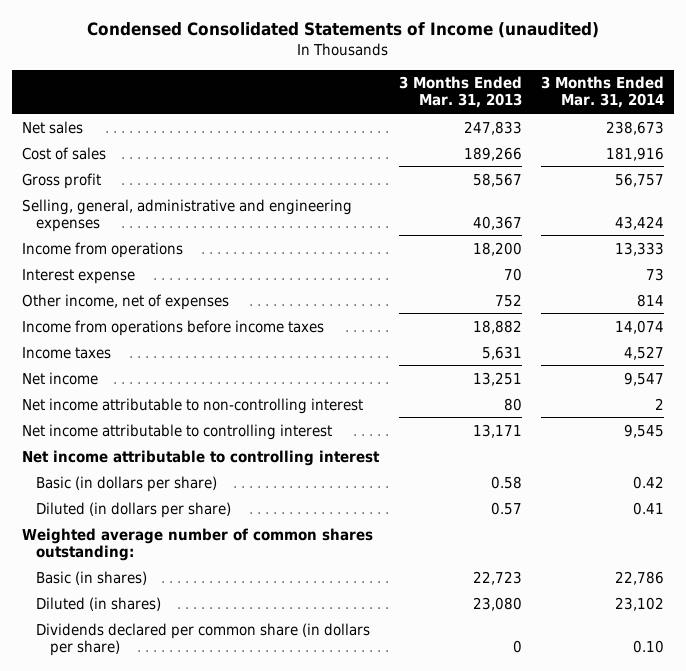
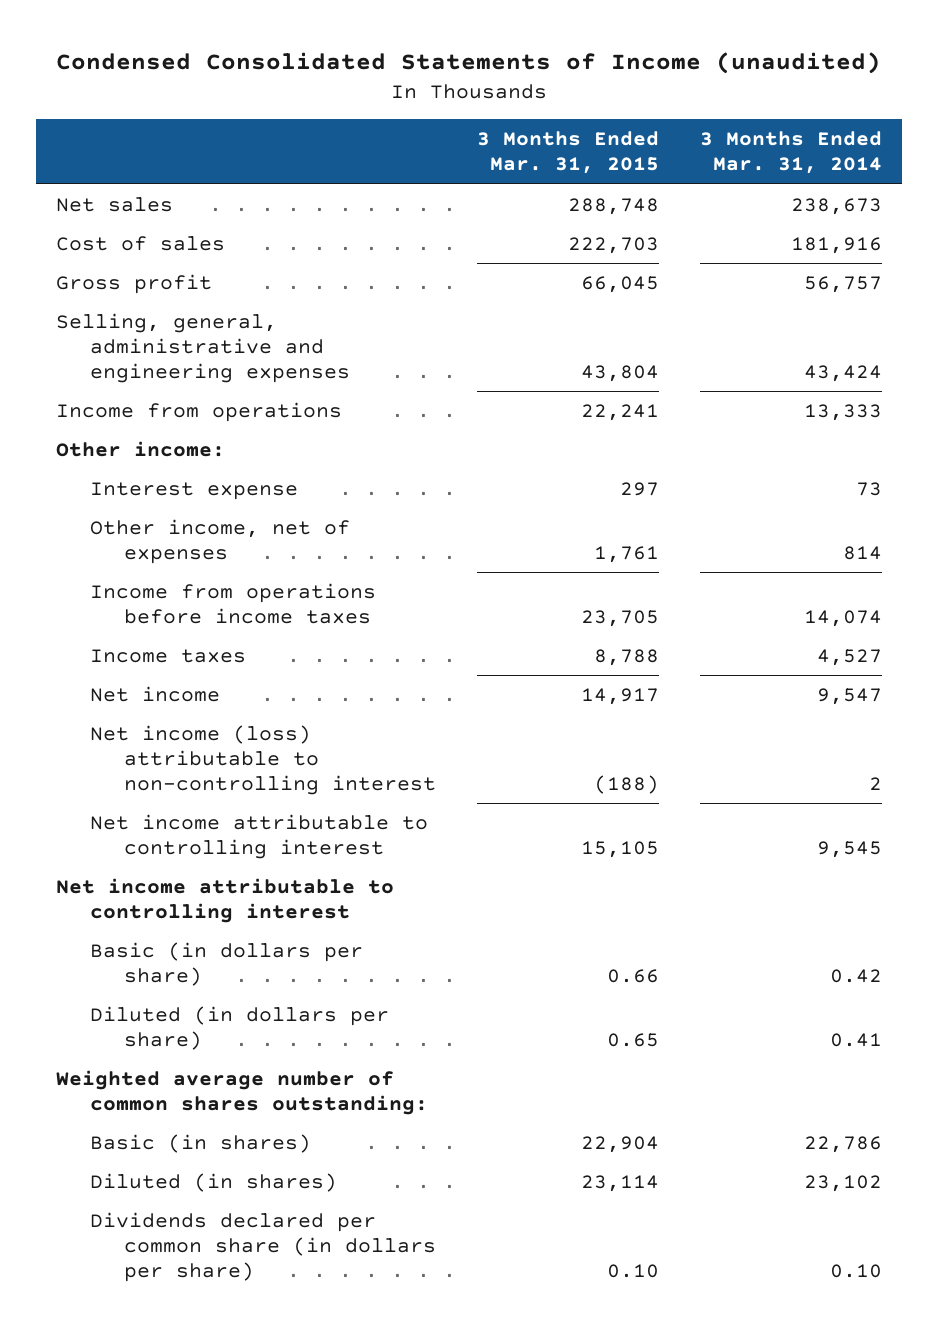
[398,76,522,109] 3 Months Ended Mar. 31, 2013 -> none
none -> [476,131,659,175] 3 Months Ended Mar. 31, 2015
none -> [56,440,226,457] Other income:
[22,397,364,414] Net income attributable to non-controlling interest -> [90,724,436,795] Net income (loss) attributable to non-controlling interest

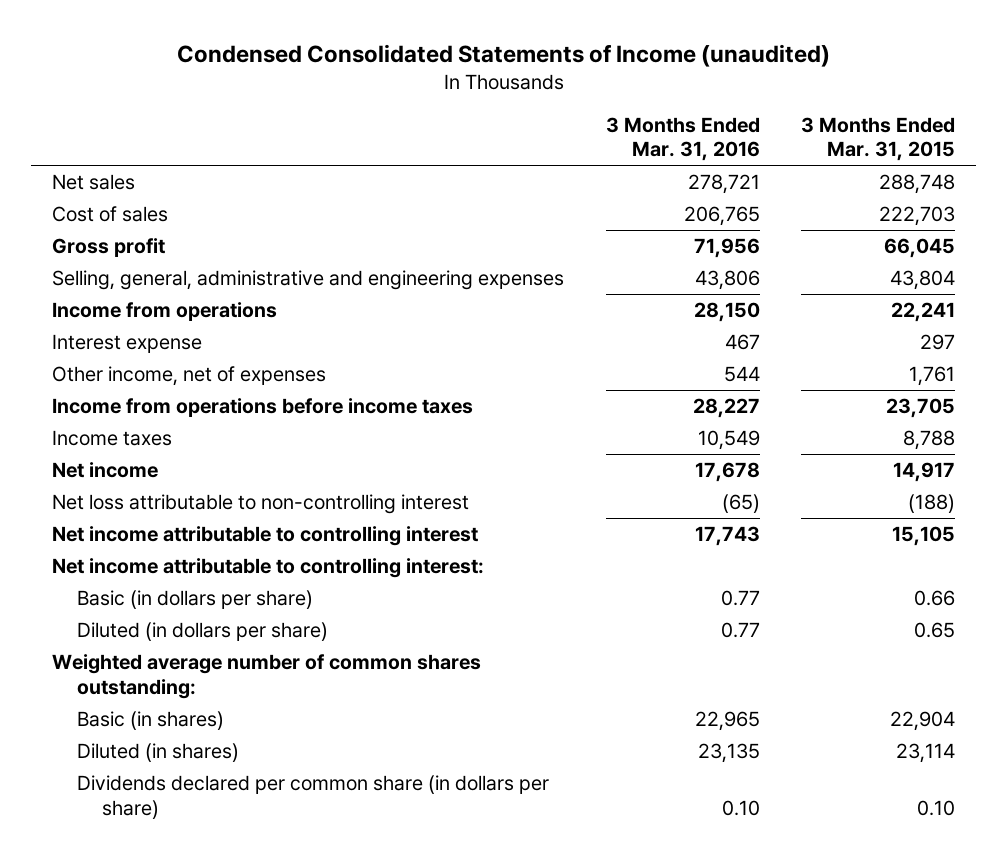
[699,131,882,175] 3 Months Ended Mar. 31, 2014 -> none
none -> [605,116,760,162] 3 Months Ended Mar. 31, 2016
[56,440,226,457] Other income: -> none
[90,724,436,795] Net income (loss) attributable to non-controlling interest -> [51,494,469,515] Net loss attributable to non-controlling interest
[56,877,395,923] Net income attributable to controlling interest -> [51,558,484,579] Net income attributable to controlling interest:

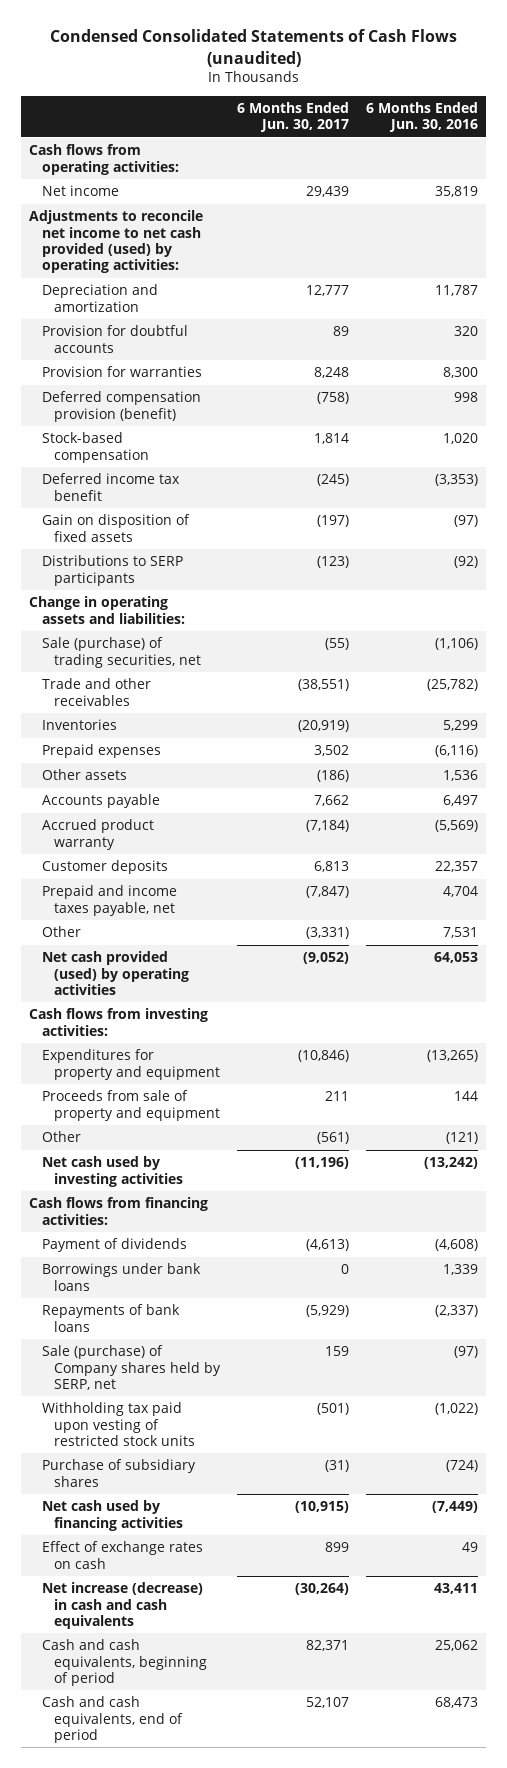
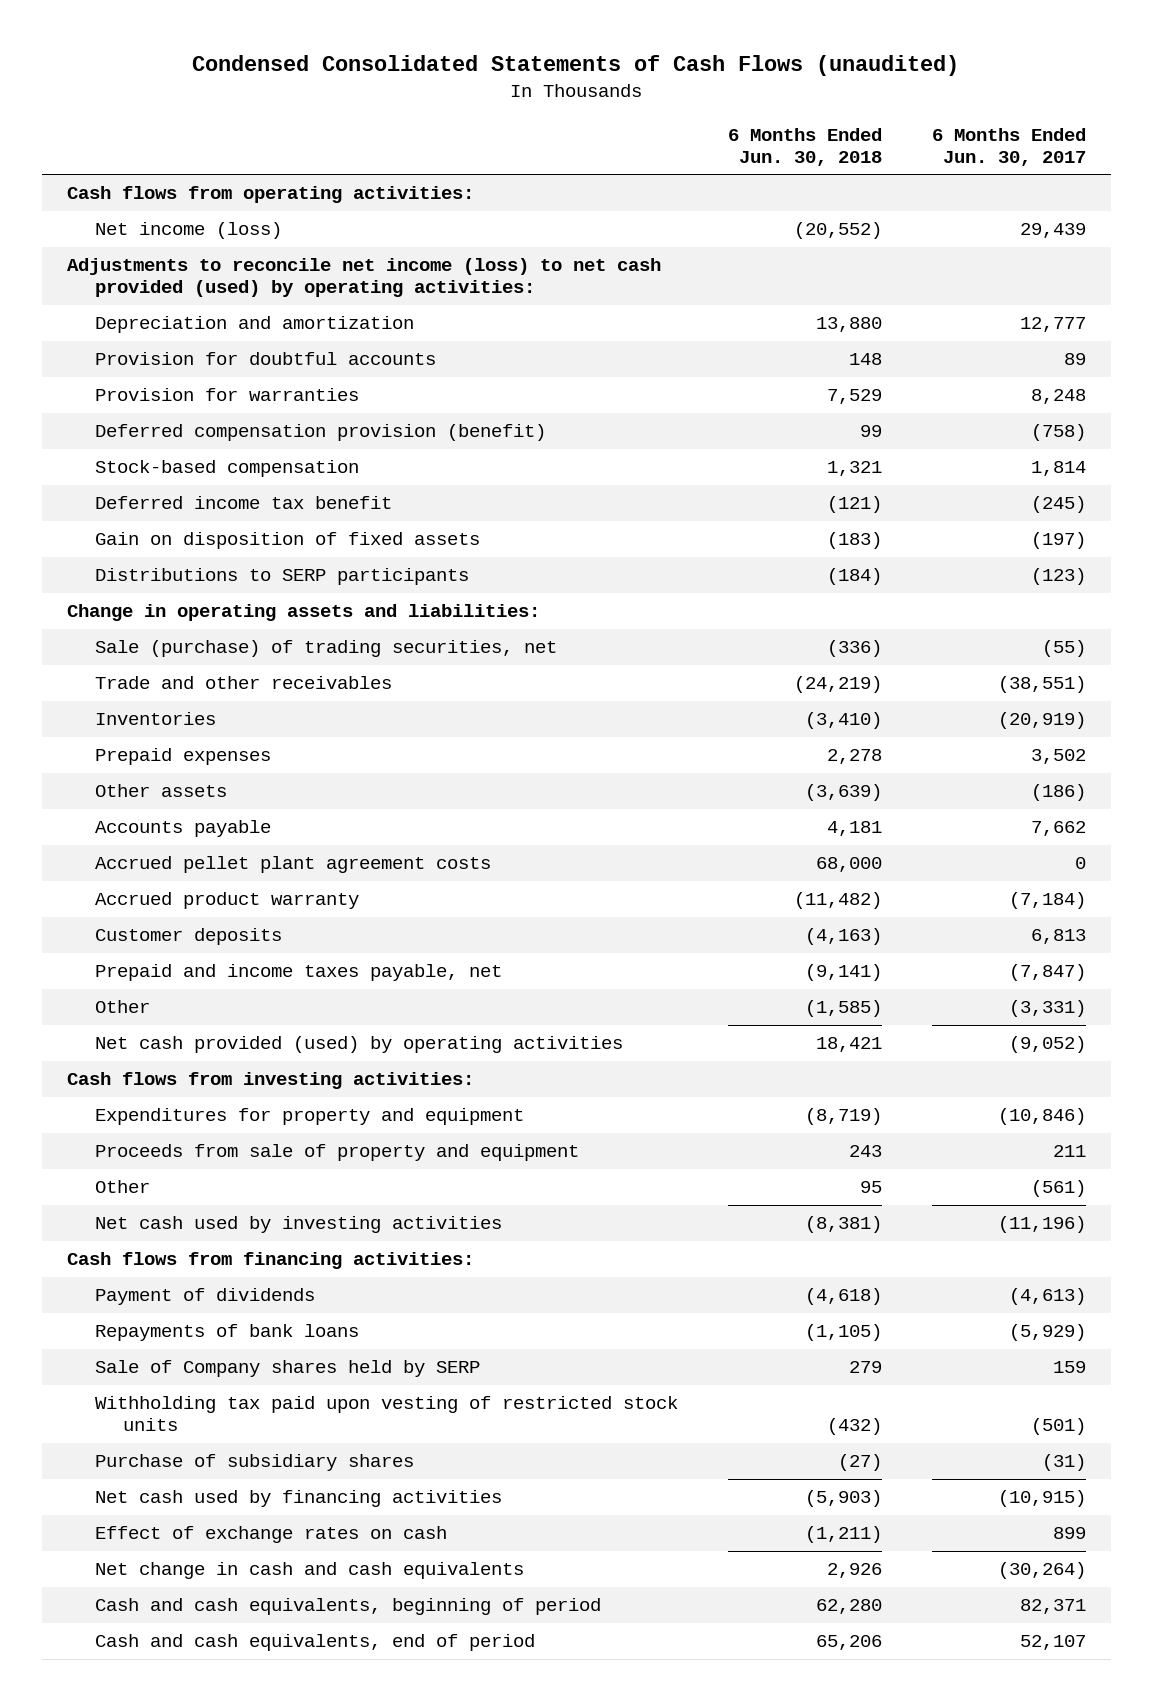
[365,102,478,133] 6 Months Ended Jun. 30, 2016 -> none
none -> [727,127,882,166] 6 Months Ended Jun. 30, 2018
[41,185,119,197] Net income -> [94,222,282,240] Net income (loss)
[29,210,204,274] Adjustments to reconcile net income to net cash provided (used) by operating activities: -> [66,258,661,298] Adjustments to reconcile net income (loss) to net cash provided (used) by operating activities:
none -> [94,856,491,874] Accrued pellet plant agreement costs
[41,1263,201,1291] Borrowings under bank loans -> none
[41,1345,222,1390] Sale (purchase) of Company shares held by SERP, net -> [94,1360,480,1378] Sale of Company shares held by SERP
[41,1582,203,1629] Net increase (decrease) in cash and cash equivalents -> [94,1562,524,1580] Net change in cash and cash equivalents

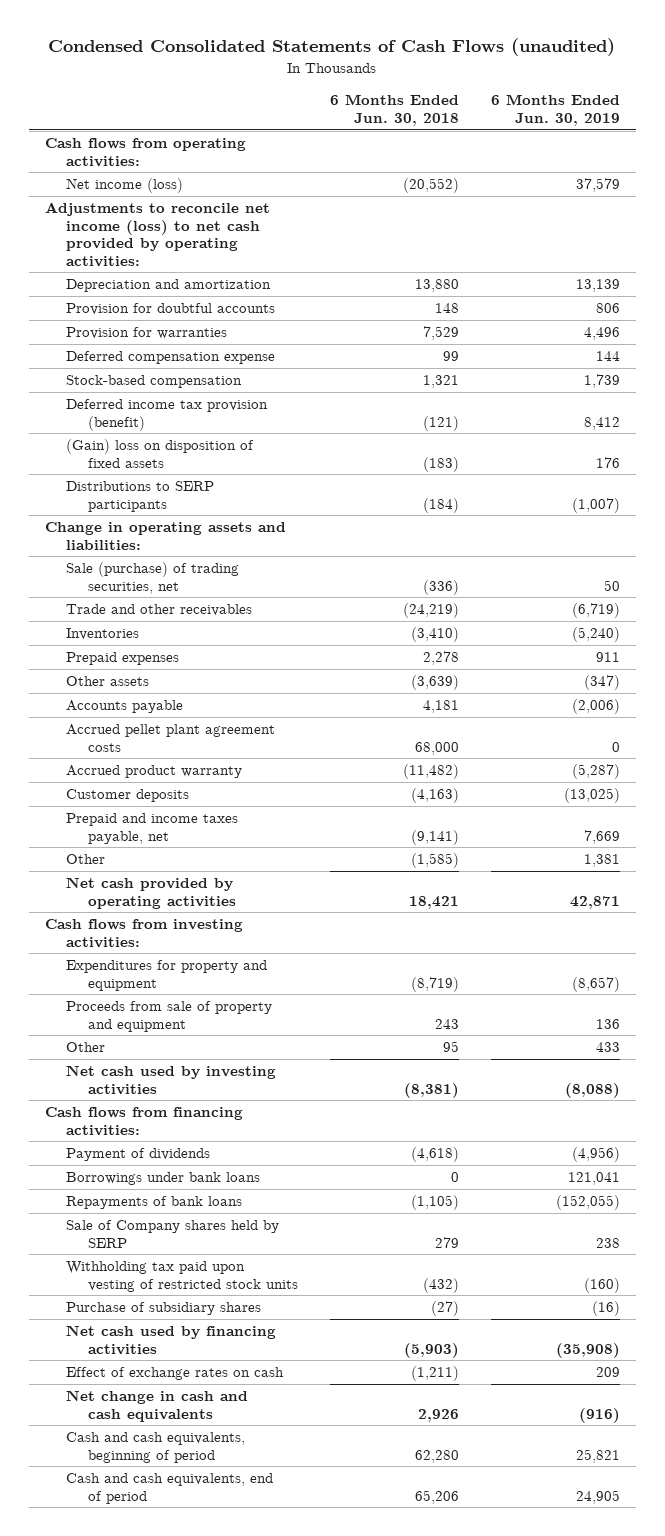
[931,127,1086,166] 6 Months Ended Jun. 30, 2017 -> none
none -> [490,94,620,126] 6 Months Ended Jun. 30, 2019
[66,258,661,298] Adjustments to reconcile net income (loss) to net cash provided (used) by operating activities: -> [44,202,270,267] Adjustments to reconcile net income (loss) to net cash provided by operating activities:
[94,424,546,442] Deferred compensation provision (benefit) -> none
none -> [66,351,276,365] Deferred compensation expense
[94,496,392,510] Deferred income tax benefit -> [66,399,269,431] Deferred income tax provision (benefit)
[94,532,480,550] Gain on disposition of fixed assets -> [66,439,255,468] (Gain) loss on disposition of fixed assets
[94,1036,623,1054] Net cash provided (used) by operating activities -> [66,877,236,909] Net cash provided by operating activities
none -> [66,1172,261,1186] Borrowings under bank loans

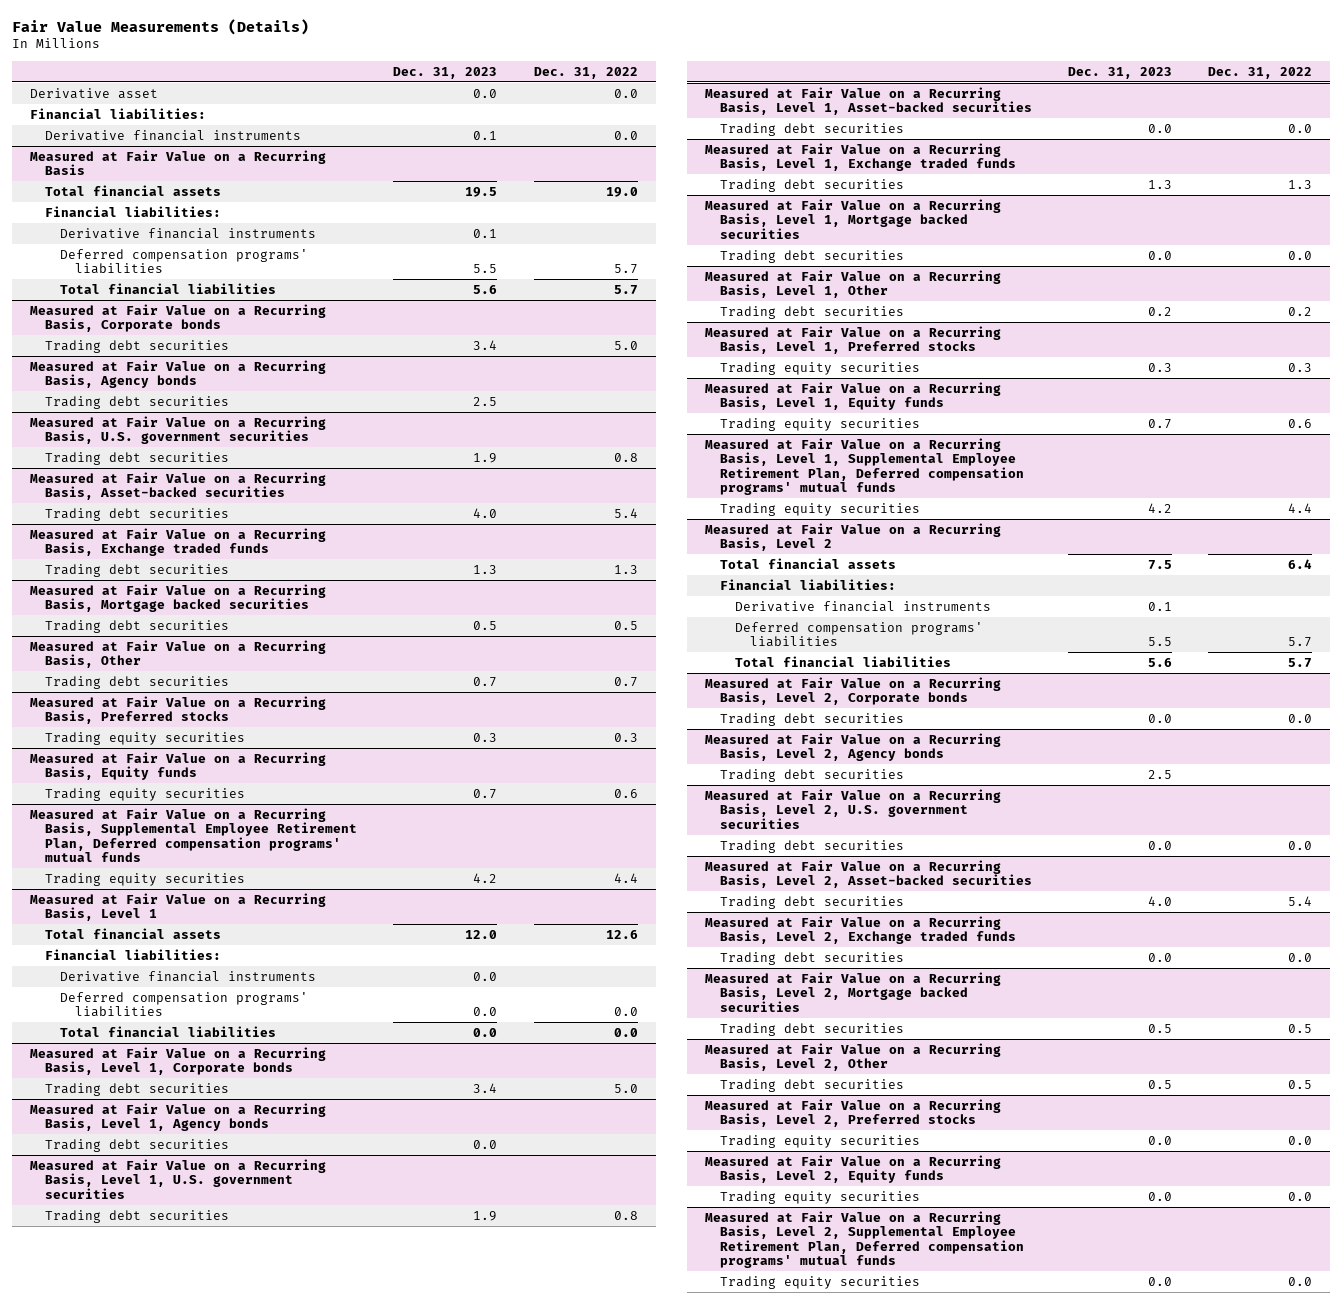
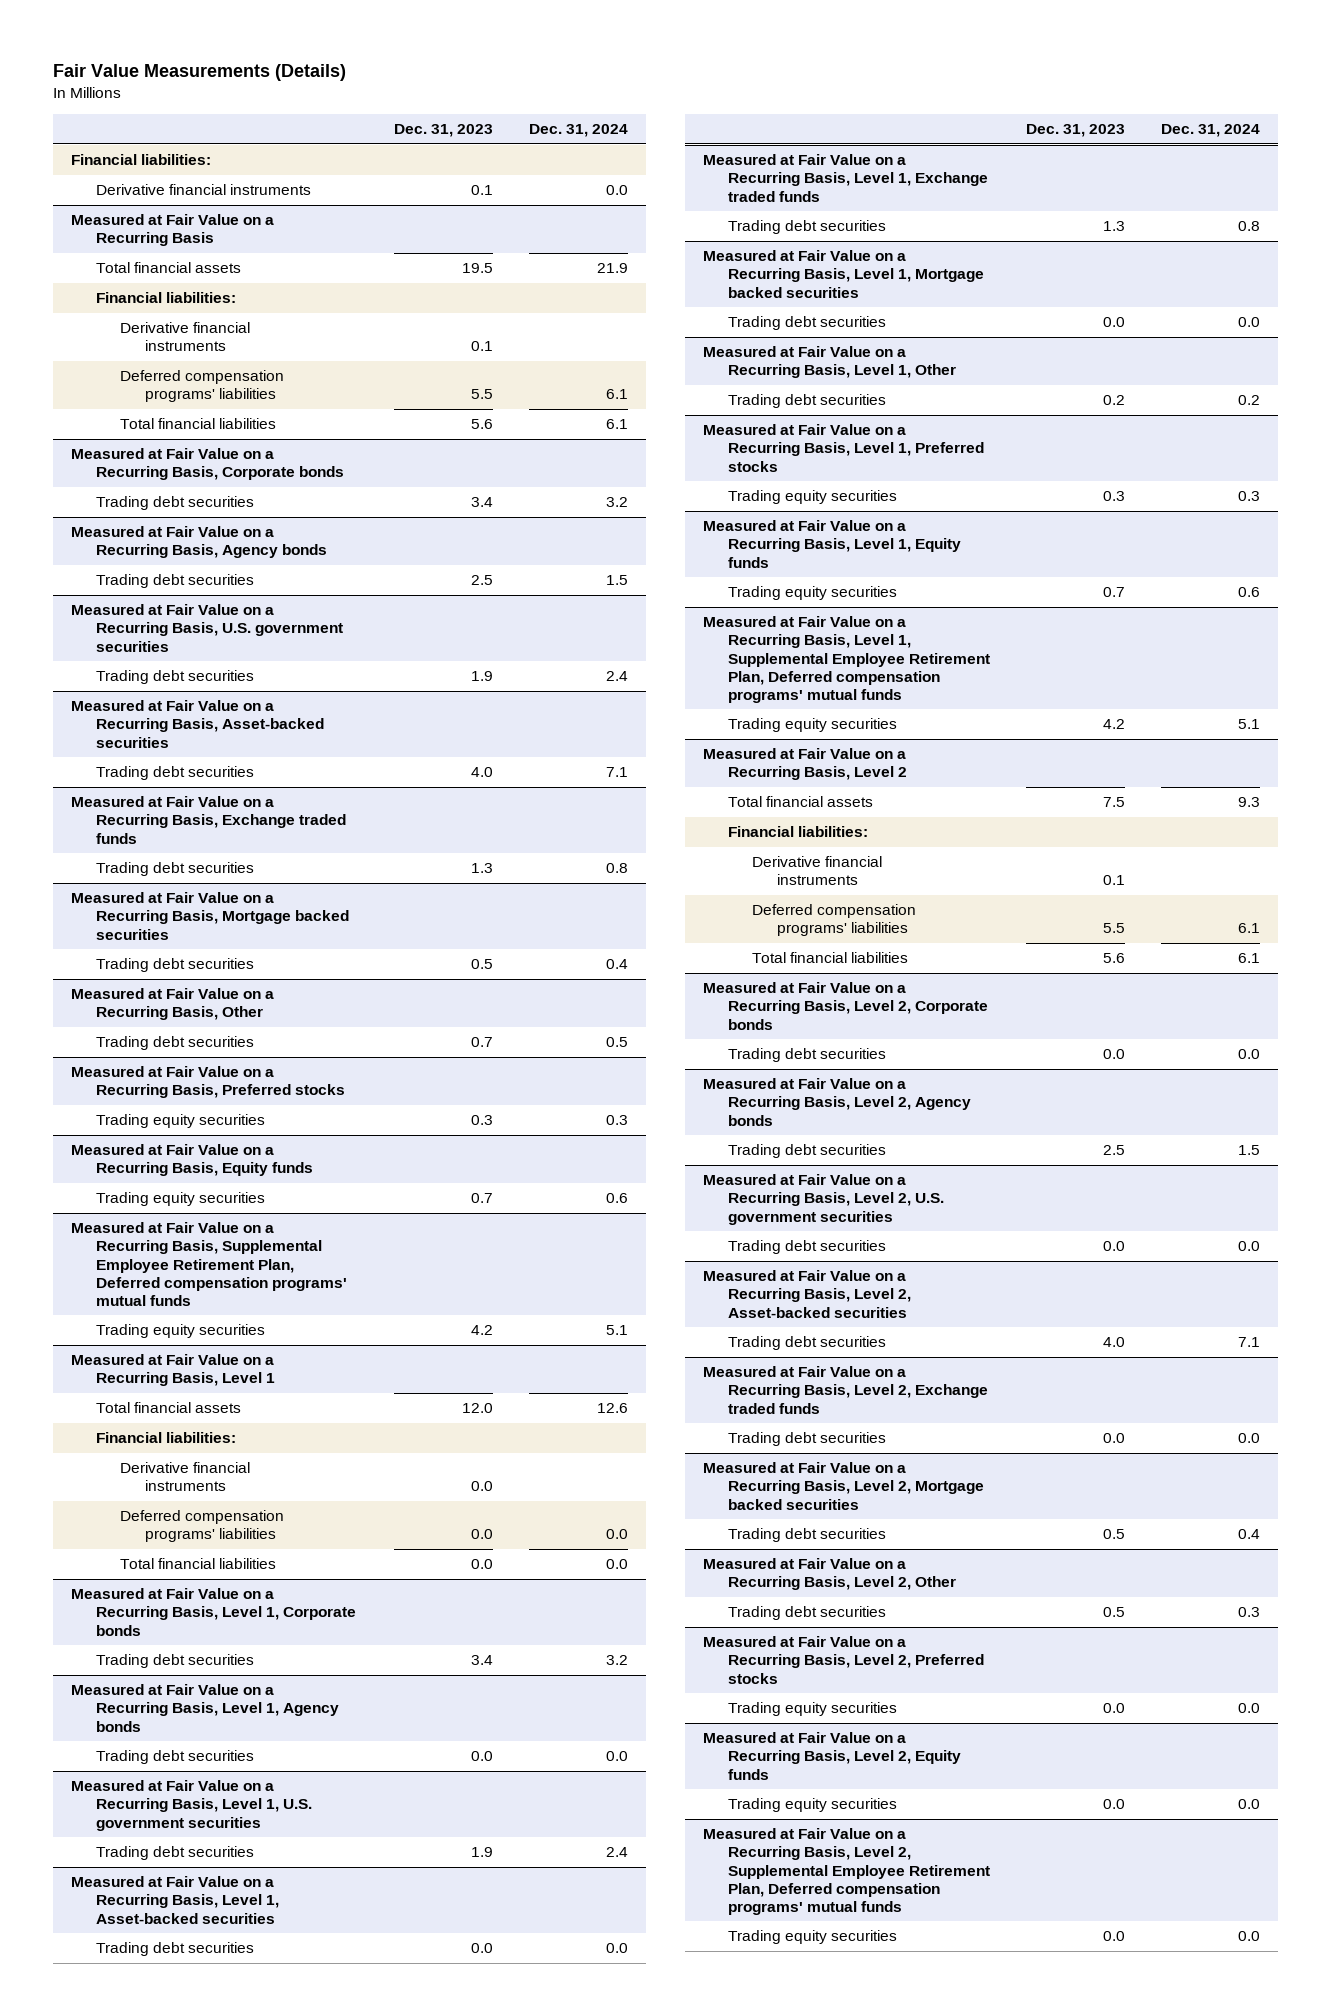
[533,66,638,79] Dec. 31, 2022 -> none
none -> [528,124,628,138] Dec. 31, 2024
[30,87,159,99] Derivative asset -> none

